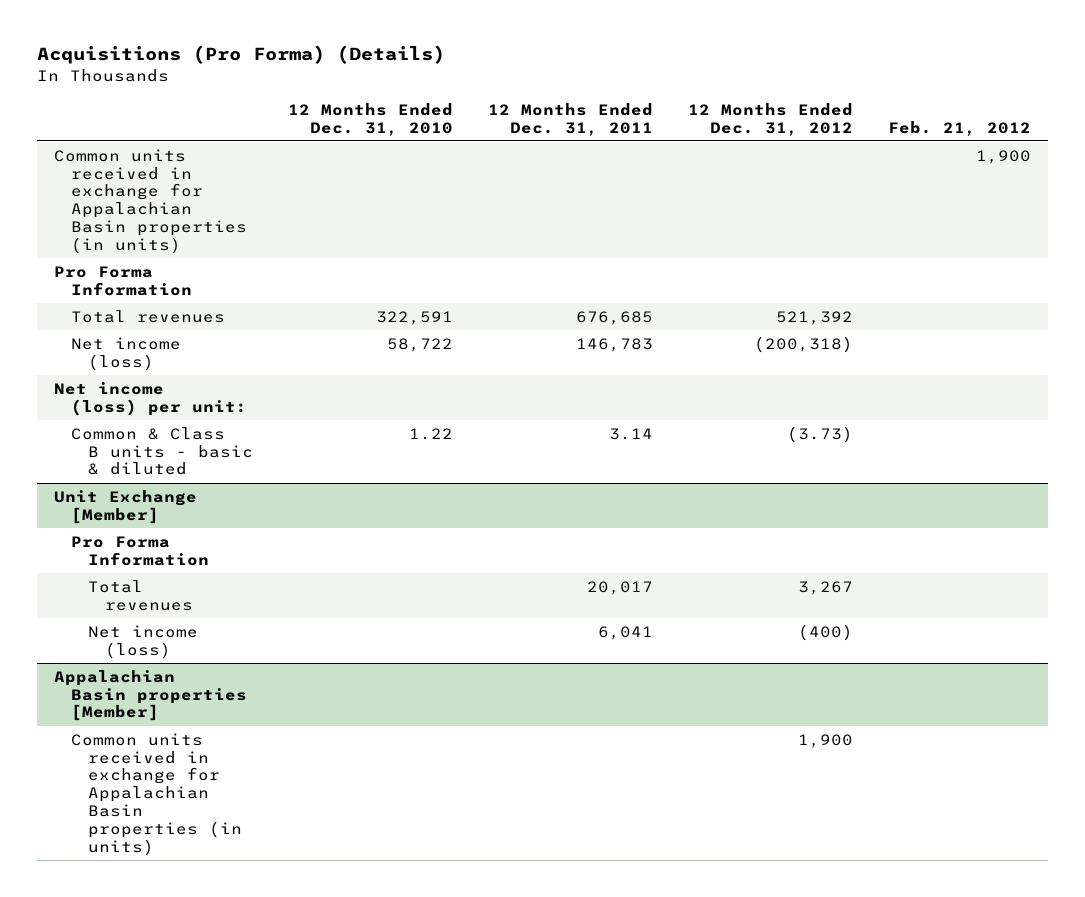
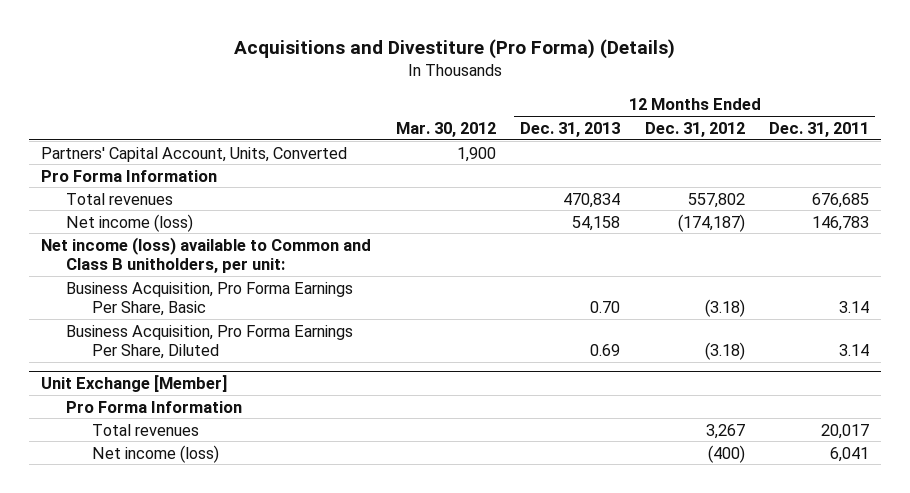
[37,45,446,65] Acquisitions (Pro Forma) (Details) -> [234,39,676,60] Acquisitions and Divestiture (Pro Forma) (Details)
[288,102,454,136] 12 Months Ended Dec. 31, 2010 -> none
[887,120,1031,136] Feb. 21, 2012 -> none
none -> [395,121,496,137] Mar. 30, 2012
none -> [520,121,621,137] Dec. 31, 2013
[54,148,248,254] Common units received in exchange for Appalachian Basin properties (in units) -> [40,146,347,162] Partners' Capital Account, Units, Converted
[71,426,254,476] Common & Class B units - basic & diluted -> none
[775,310,853,325] 521,392 -> [687,192,745,208] 557,802
[753,335,853,353] (200,318) -> [677,213,745,232] (174,187)
[54,381,248,416] Net income (loss) per unit: -> [40,236,371,273] Net income (loss) available to Common and Class B unitholders, per unit:
none -> [66,281,354,316] Business Acquisition, Pro Forma Earnings Per Share, Basic
none -> [66,324,354,359] Business Acquisition, Pro Forma Earnings Per Share, Diluted
[54,669,248,722] Appalachian Basin properties [Member] -> none
[71,732,243,856] Common units received in exchange for Appalachian Basin properties (in units) -> none

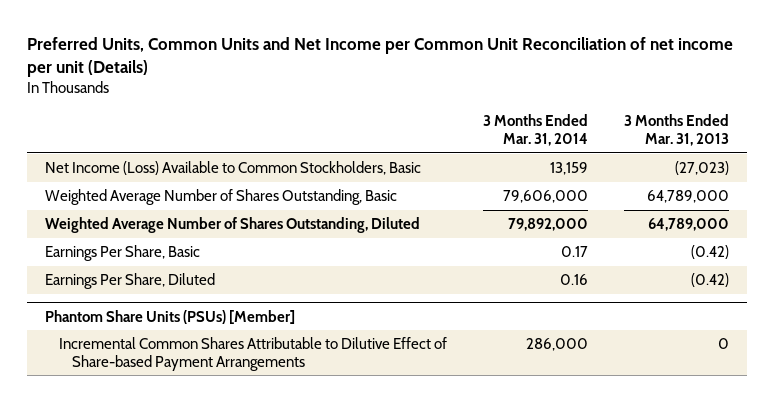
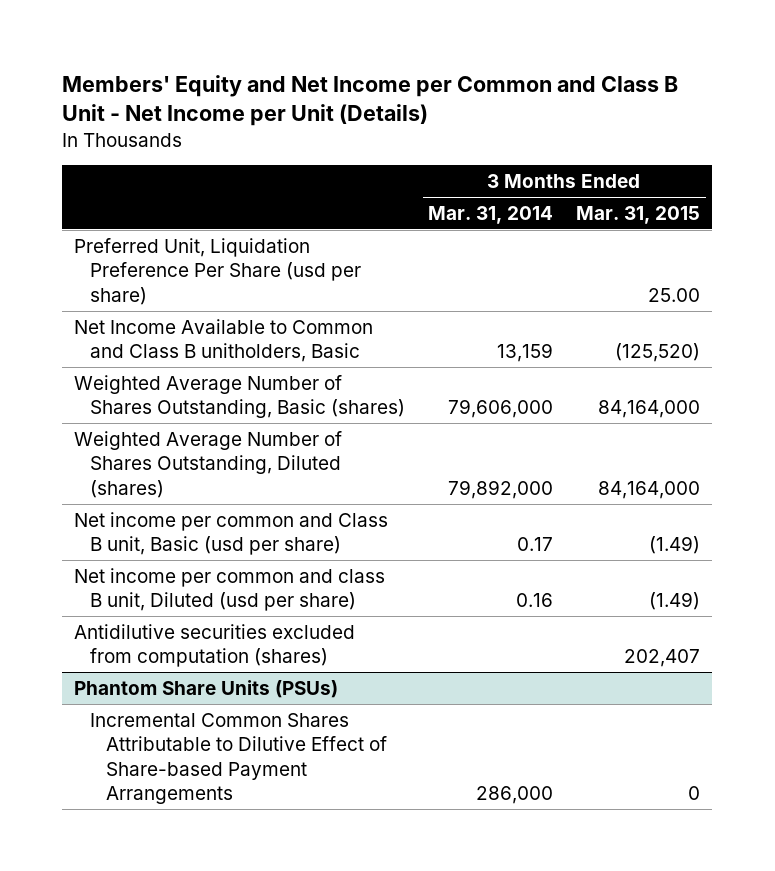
[26,36,733,77] Preferred Units, Common Units and Net Income per Common Unit Reconciliation of net income per unit (Details) -> [62,74,679,127] Members' Equity and Net Income per Common and Class B Unit - Net Income per Unit (Details)
[624,114,730,146] 3 Months Ended Mar. 31, 2013 -> none
none -> [576,205,701,224] Mar. 31, 2015
none -> [74,237,362,305] Preferred Unit, Liquidation Preference Per Share (usd per share)
[44,161,421,176] Net Income (Loss) Available to Common Stockholders, Basic -> [74,318,374,363] Net Income Available to Common and Class B unitholders, Basic
[44,189,397,206] Weighted Average Number of Shares Outstanding, Basic -> [74,374,406,419] Weighted Average Number of Shares Outstanding, Basic (shares)
[44,217,420,234] Weighted Average Number of Shares Outstanding, Diluted -> [74,430,343,498] Weighted Average Number of Shares Outstanding, Diluted (shares)
[44,245,200,262] Earnings Per Share, Basic -> [74,511,389,556] Net income per common and Class B unit, Basic (usd per share)
[44,273,215,290] Earnings Per Share, Diluted -> [74,567,386,612] Net income per common and class B unit, Diluted (usd per share)
none -> [74,623,356,668] Antidilutive securities excluded from computation (shares)
[44,309,295,324] Phantom Share Units (PSUs) [Member] -> [74,679,339,698] Phantom Share Units (PSUs)

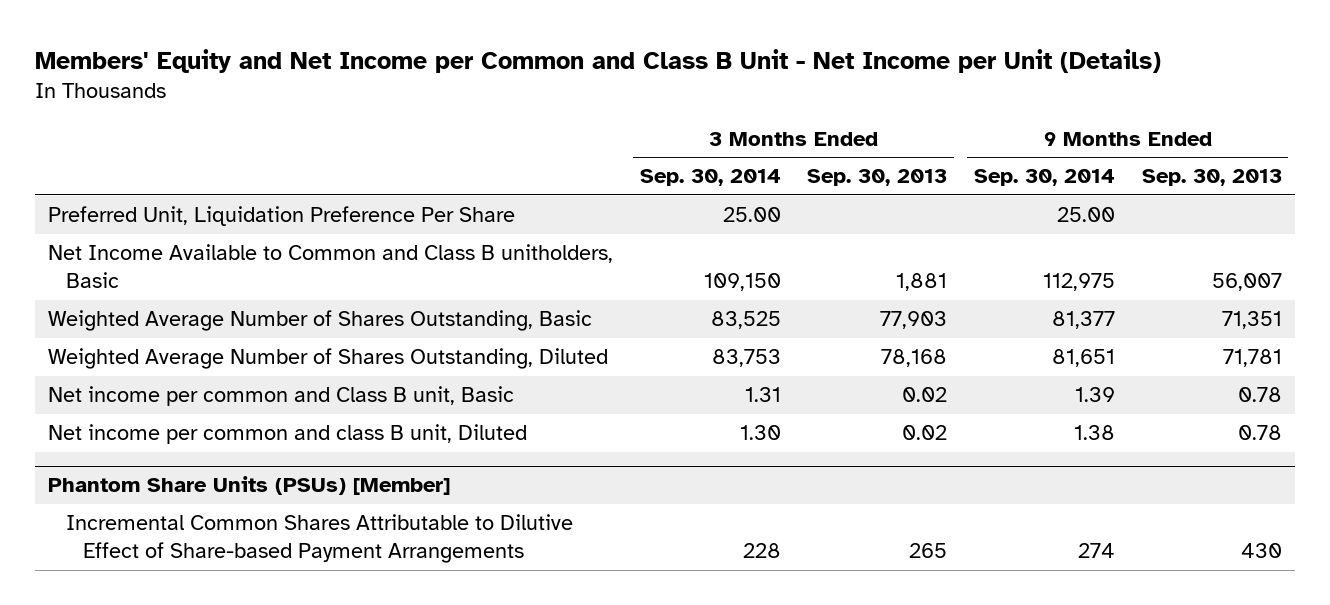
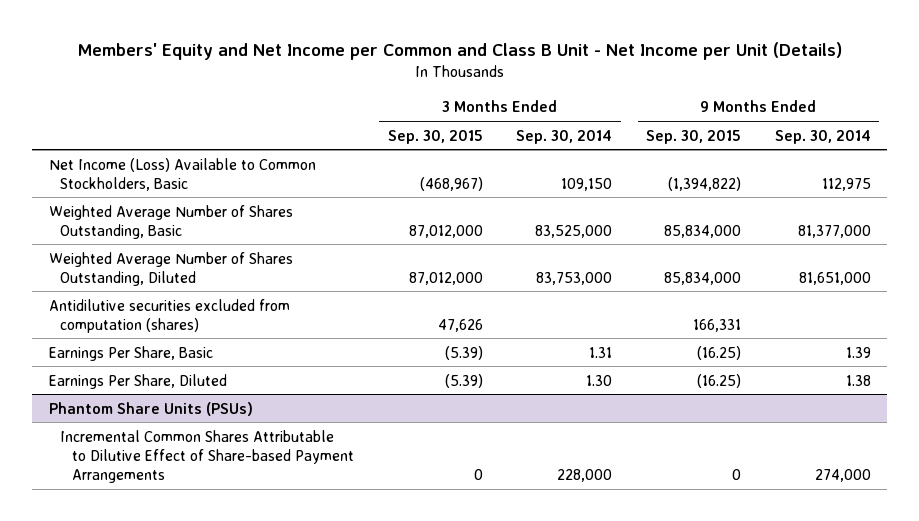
[807,169,948,187] Sep. 30, 2013 -> none
[1141,169,1282,187] Sep. 30, 2013 -> none
none -> [387,129,483,144] Sep. 30, 2015
none -> [646,129,742,144] Sep. 30, 2015
[48,206,516,227] Preferred Unit, Liquidation Preference Per Share -> none
[48,244,614,289] Net Income Available to Common and Class B unitholders, Basic -> [48,157,316,191] Net Income (Loss) Available to Common Stockholders, Basic
[710,311,781,330] 83,525 -> [535,224,613,238] 83,525,000
[1051,311,1115,330] 81,377 -> [797,224,871,238] 81,377,000
[711,349,781,368] 83,753 -> [536,271,613,285] 83,753,000
[1051,349,1115,368] 81,651 -> [798,271,871,285] 81,651,000
none -> [48,298,290,333] Antidilutive securities excluded from computation (shares)
[48,386,515,407] Net income per common and Class B unit, Basic -> [48,345,213,361] Earnings Per Share, Basic
[48,424,528,445] Net income per common and class B unit, Diluted -> [48,373,227,389] Earnings Per Share, Diluted
[48,476,451,496] Phantom Share Units (PSUs) [Member] -> [48,401,253,416] Phantom Share Units (PSUs)
[742,543,781,559] 228 -> [557,468,613,482] 228,000
[1077,543,1115,559] 274 -> [814,468,871,482] 274,000

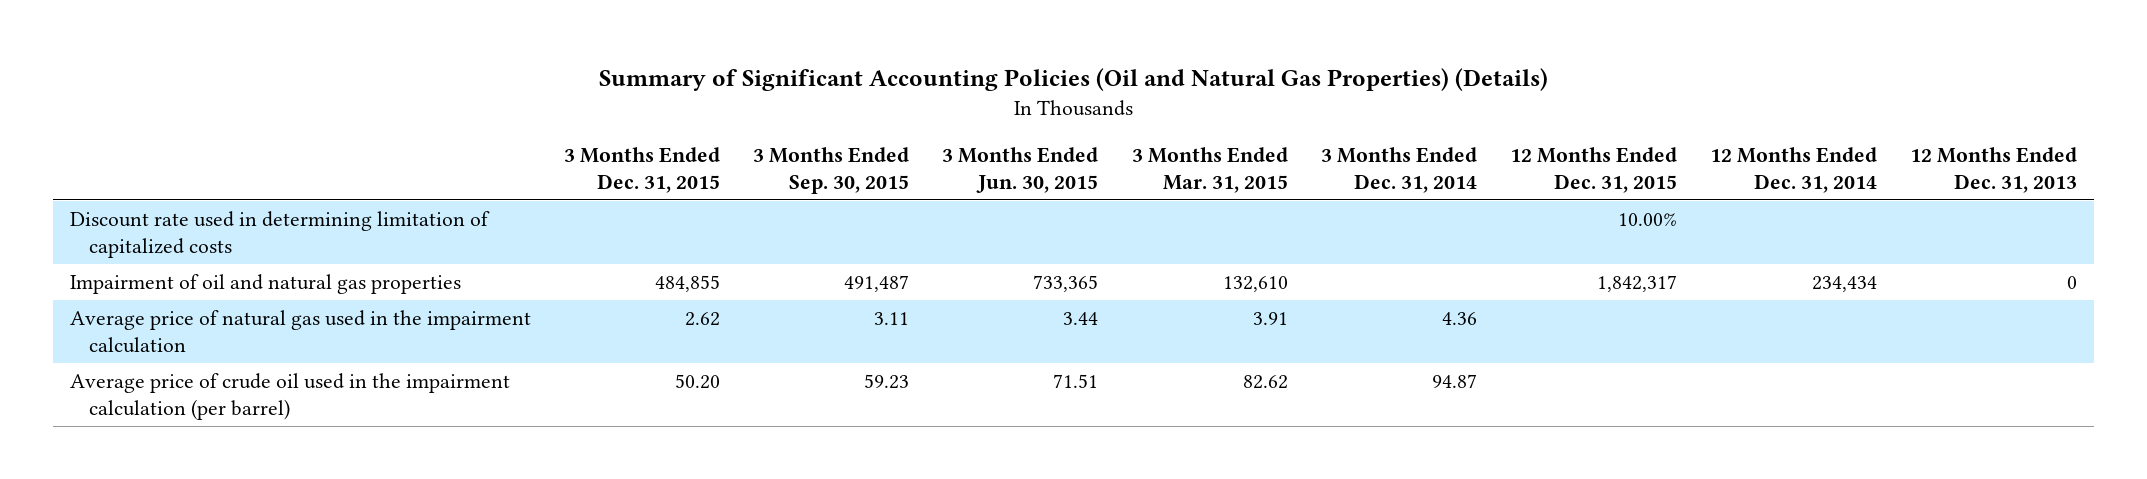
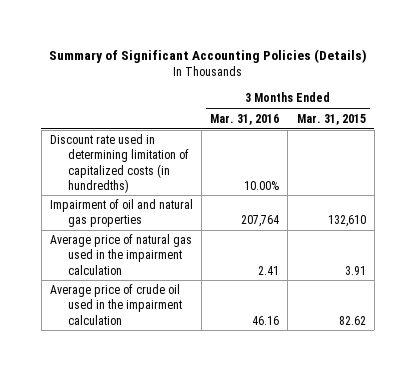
[598,68,1548,92] Summary of Significant Accounting Policies (Oil and Natural Gas Properties) (Details) -> [48,48,367,63] Summary of Significant Accounting Policies (Details)
[563,146,720,193] 3 Months Ended Dec. 31, 2015 -> none
[753,146,910,194] 3 Months Ended Sep. 30, 2015 -> none
[942,146,1099,193] 3 Months Ended Jun. 30, 2015 -> none
[1320,146,1477,193] 3 Months Ended Dec. 31, 2014 -> none
[1510,146,1678,193] 12 Months Ended Dec. 31, 2015 -> none
[1710,146,1878,193] 12 Months Ended Dec. 31, 2014 -> none
[1910,146,2078,193] 12 Months Ended Dec. 31, 2013 -> none
none -> [210,113,280,125] Mar. 31, 2016
[69,211,490,258] Discount rate used in determining limitation of capitalized costs -> [49,134,190,193] Discount rate used in determining limitation of capitalized costs (in hundredths)
[69,373,510,420] Average price of crude oil used in the impairment calculation (per barrel) -> [49,284,183,325] Average price of crude oil used in the impairment calculation

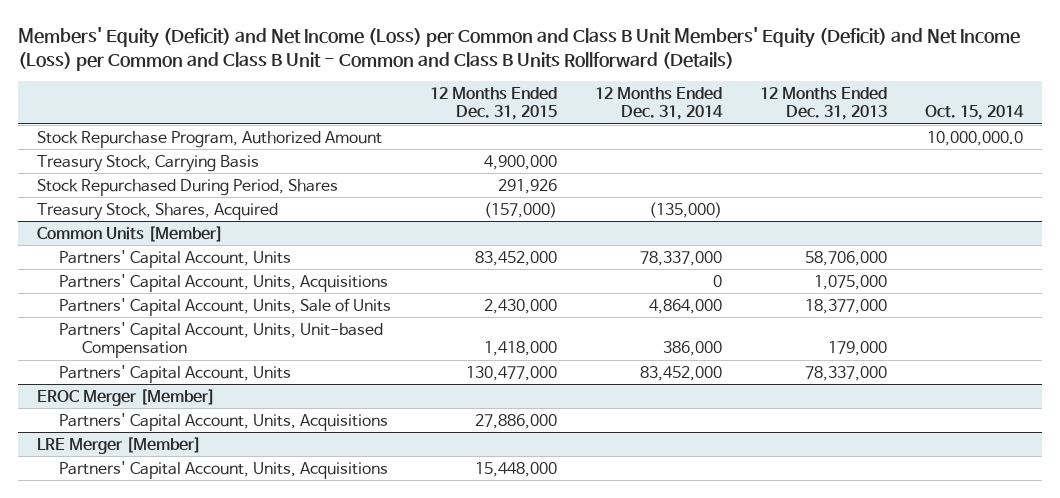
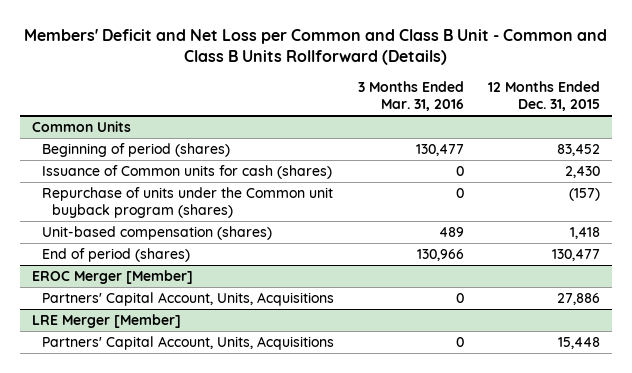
[17,26,1020,71] Members' Equity (Deficit) and Net Income (Loss) per Common and Class B Unit Members' Equity (Deficit) and Net Income (Loss) per Common and Class B Unit - Common and Class B Units Rollforward (Details) -> [23,29,607,66] Members' Deficit and Net Loss per Common and Class B Unit - Common and Class B Units Rollforward (Details)
[594,86,723,121] 12 Months Ended Dec. 31, 2014 -> none
[760,86,888,121] 12 Months Ended Dec. 31, 2013 -> none
[925,105,1025,121] Oct. 15, 2014 -> none
none -> [357,80,464,112] 3 Months Ended Mar. 31, 2016
[36,130,382,148] Stock Repurchase Program, Authorized Amount -> none
[36,154,259,172] Treasury Stock, Carrying Basis -> none
[36,178,338,196] Stock Repurchased During Period, Shares -> none
[36,202,278,220] Treasury Stock, Shares, Acquired -> none
[59,249,292,268] Partners' Capital Account, Units -> none
[59,273,389,292] Partners' Capital Account, Units, Acquisitions -> none
[59,297,392,316] Partners' Capital Account, Units, Sale of Units -> none
[59,364,292,383] Partners' Capital Account, Units -> none
[36,225,223,242] Common Units [Member] -> [31,120,131,132] Common Units
none -> [41,142,230,157] Beginning of period (shares)
none -> [41,164,332,179] Issuance of Common units for cash (shares)
none -> [41,186,333,218] Repurchase of units under the Common unit buyback program (shares)
[59,321,384,359] Partners' Capital Account, Units, Unit-based Compensation -> [41,225,272,240] Unit-based compensation (shares)
[483,341,557,357] 1,418,000 -> [570,226,601,239] 1,418
none -> [41,247,190,262] End of period (shares)
[474,413,557,429] 27,886,000 -> [557,292,601,305] 27,886
[474,461,557,477] 15,448,000 -> [558,336,601,349] 15,448

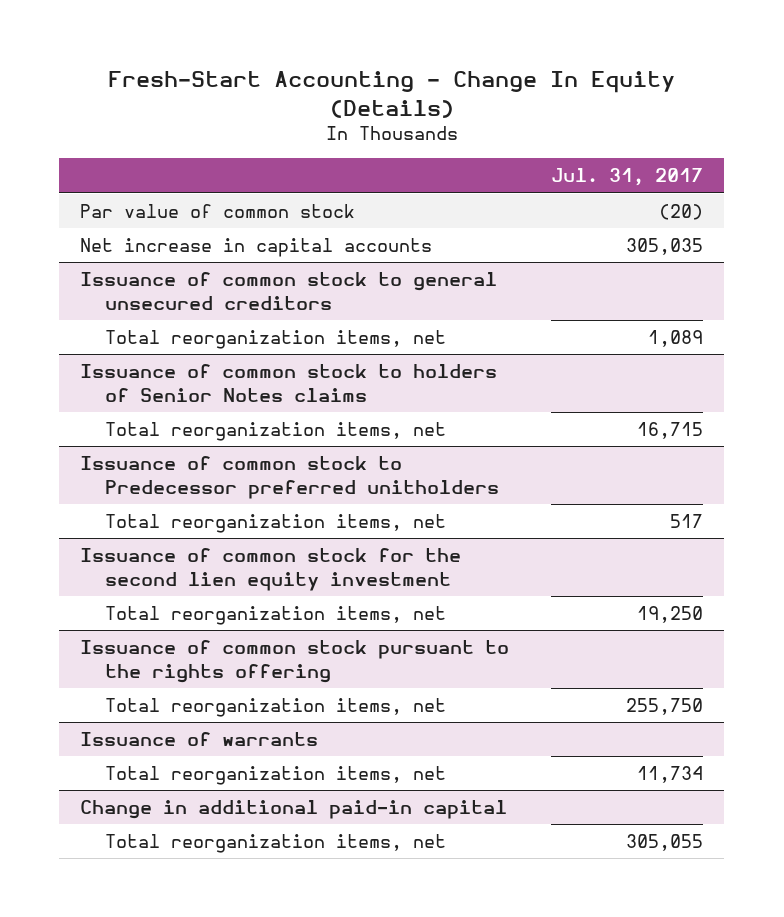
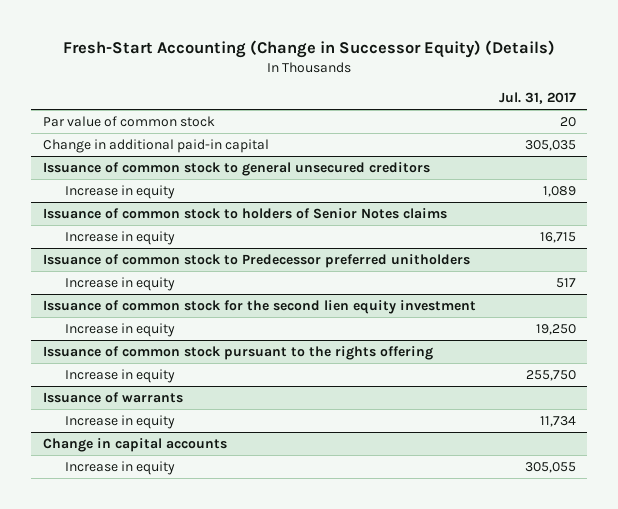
[107,71,675,118] Fresh-Start Accounting - Change In Equity (Details) -> [63,40,556,59] Fresh-Start Accounting (Change in Successor Equity) (Details)
[659,204,704,221] (20) -> [559,116,576,127] 20
[80,238,433,258] Net increase in capital accounts -> [42,138,269,153] Change in additional paid-in capital
[104,330,446,350] Total reorganization items, net -> [64,184,175,199] Increase in equity
[104,422,446,442] Total reorganization items, net -> [64,230,175,245] Increase in equity
[104,514,446,534] Total reorganization items, net -> [64,276,175,291] Increase in equity
[104,606,446,626] Total reorganization items, net -> [64,322,175,337] Increase in equity
[104,698,446,718] Total reorganization items, net -> [64,368,175,383] Increase in equity
[104,766,446,786] Total reorganization items, net -> [64,414,175,429] Increase in equity
[80,800,508,820] Change in additional paid-in capital -> [42,437,227,452] Change in capital accounts
[104,834,446,854] Total reorganization items, net -> [64,460,175,475] Increase in equity

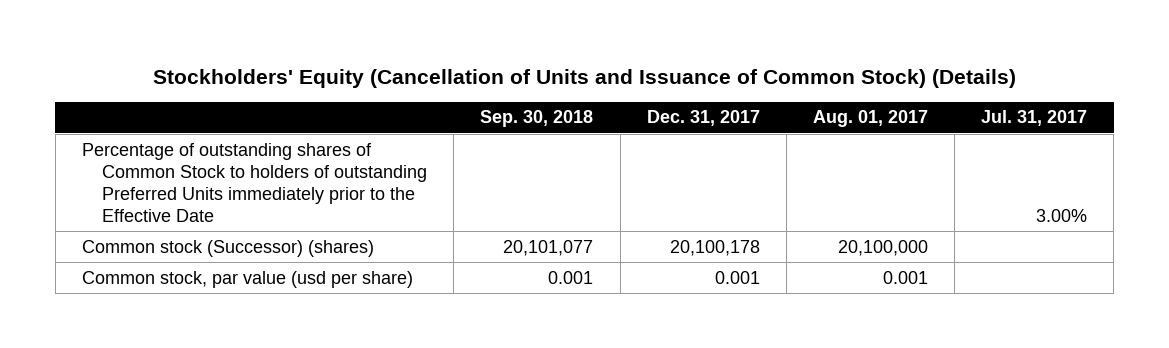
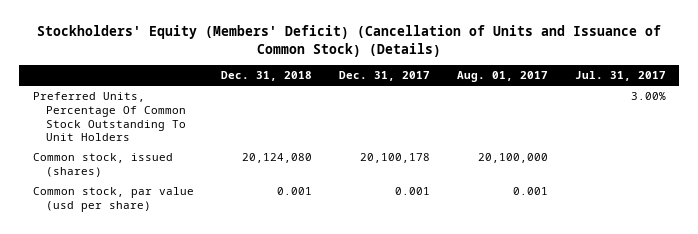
[152,68,1016,88] Stockholders' Equity (Cancellation of Units and Issuance of Common Stock) (Details) -> [37,25,662,57] Stockholders' Equity (Members' Deficit) (Cancellation of Units and Issuance of Common Stock) (Details)
[480,110,594,128] Sep. 30, 2018 -> none
none -> [220,71,312,82] Dec. 31, 2018
[81,142,428,223] Percentage of outstanding shares of Common Stock to holders of outstanding Preferred Units immediately prior to the Effective Date -> [32,92,186,142] Preferred Units, Percentage Of Common Stock Outstanding To Unit Holders
[81,239,374,257] Common stock (Successor) (shares) -> [32,153,173,177] Common stock, issued (shares)

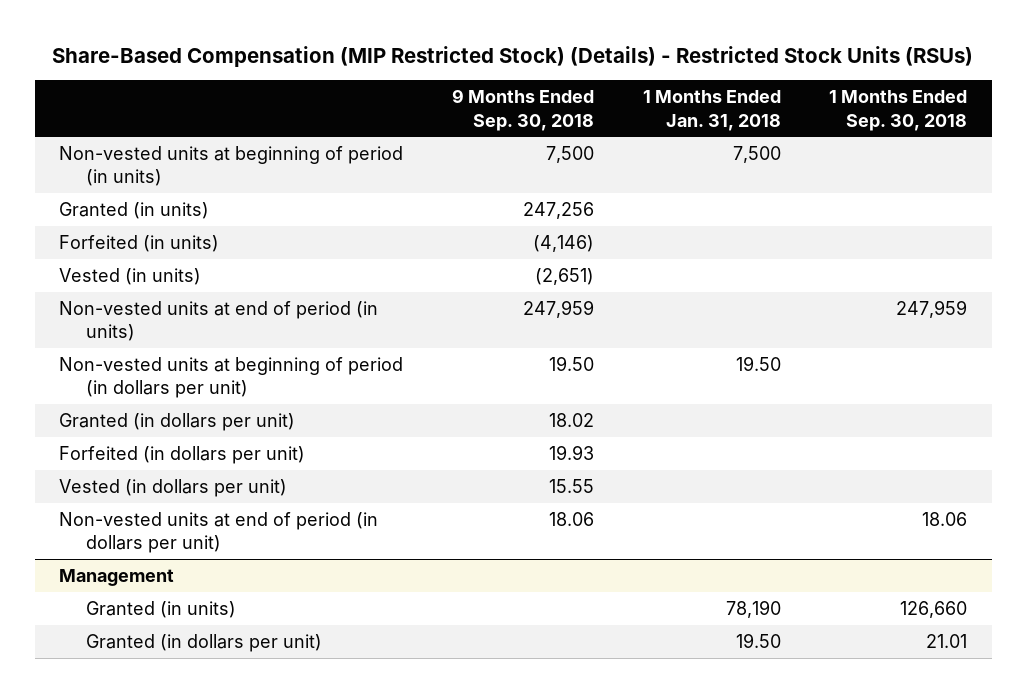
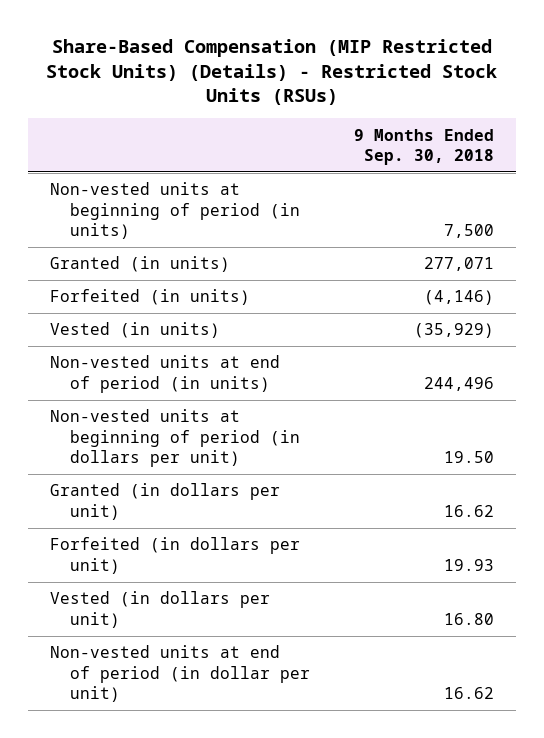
[52,45,974,67] Share-Based Compensation (MIP Restricted Stock) (Details) - Restricted Stock Units (RSUs) -> [45,38,497,106] Share-Based Compensation (MIP Restricted Stock Units) (Details) - Restricted Stock Units (RSUs)
[642,90,781,131] 1 Months Ended Jan. 31, 2018 -> none
[829,90,968,131] 1 Months Ended Sep. 30, 2018 -> none
[522,201,594,219] 247,256 -> [423,257,494,272] 277,071
[534,267,594,285] (2,651) -> [413,323,494,339] (35,929)
[522,299,594,318] 247,959 -> [423,376,494,391] 244,496
[548,412,594,427] 18.02 -> [443,504,494,517] 16.62
[59,568,175,586] Management -> none
[86,600,237,618] Granted (in units) -> none
[86,633,323,652] Granted (in dollars per unit) -> none
[548,478,594,493] 15.55 -> [443,612,494,625] 16.80
[59,511,379,554] Non-vested units at end of period (in dollars per unit) -> [50,645,311,703] Non-vested units at end of period (in dollar per unit)
[548,511,594,526] 18.06 -> [443,687,494,700] 16.62

